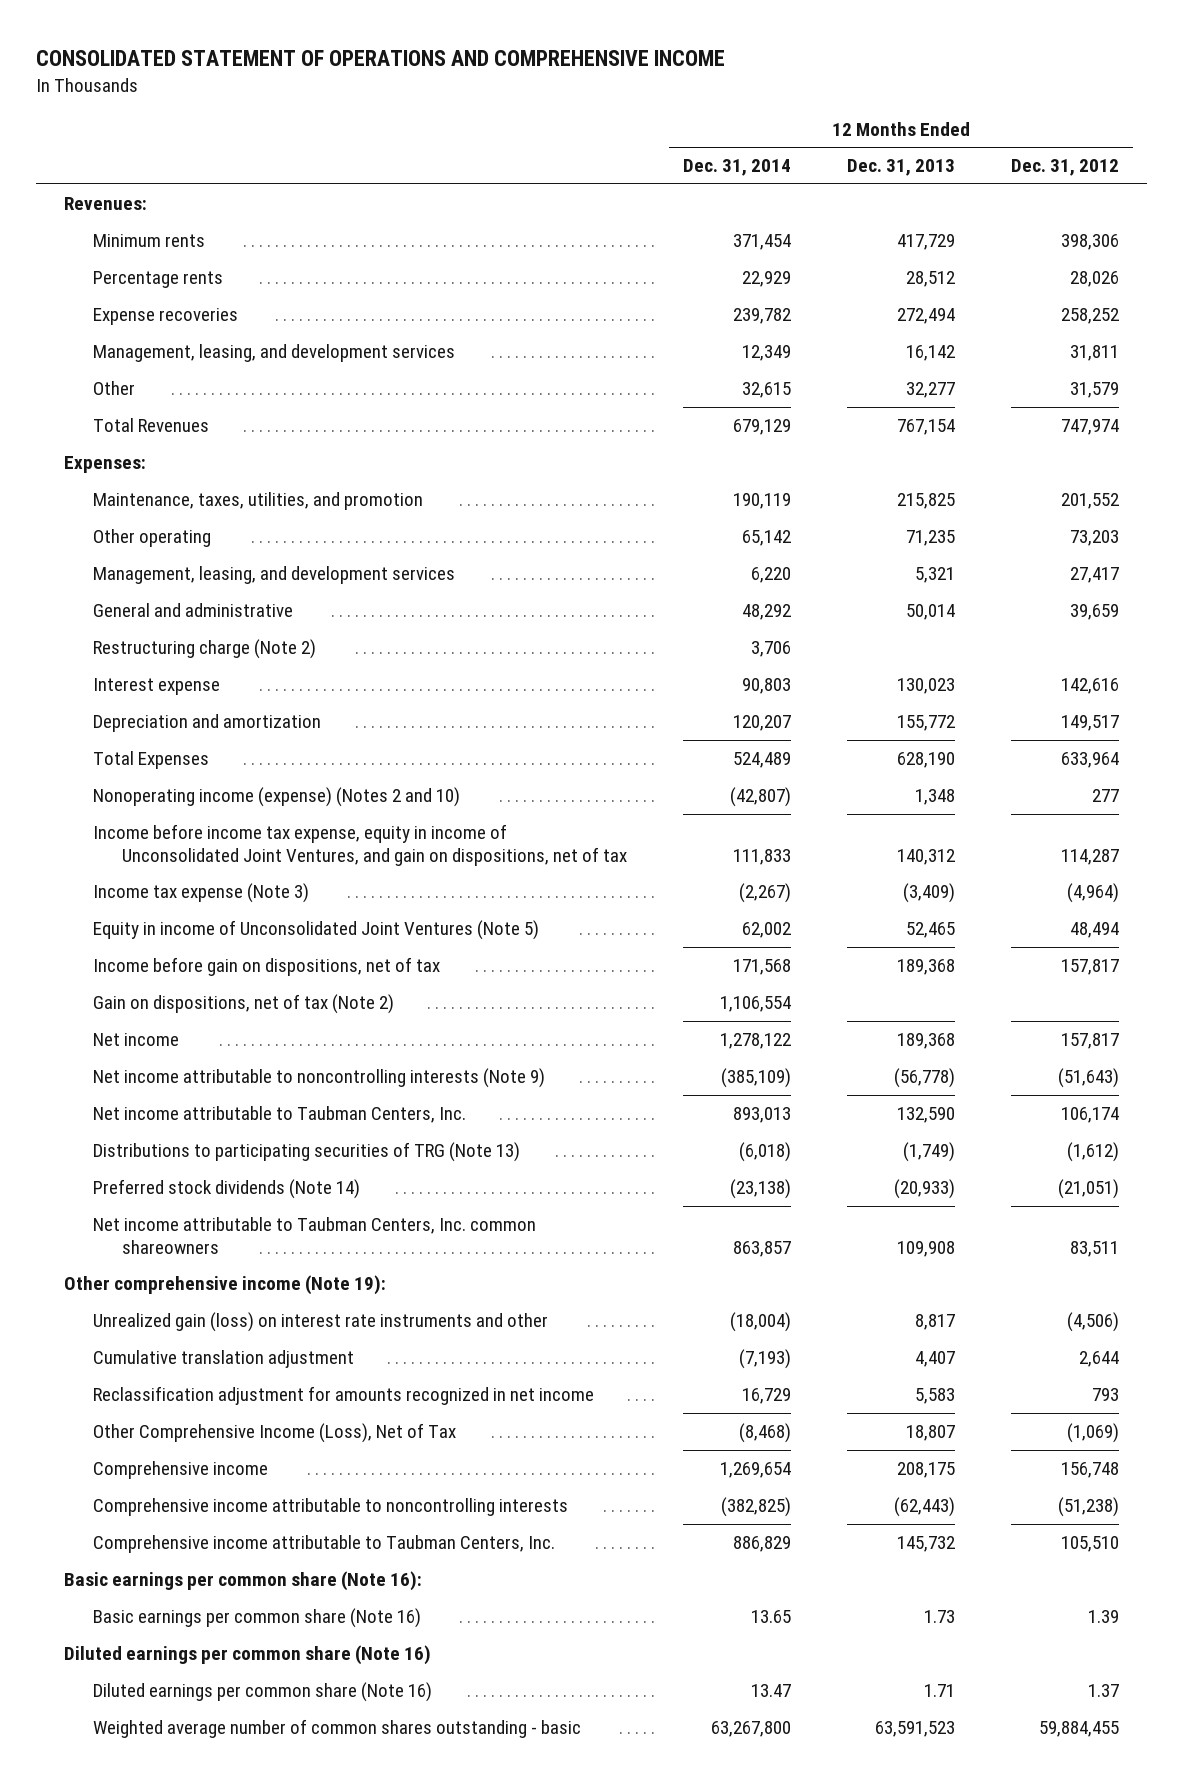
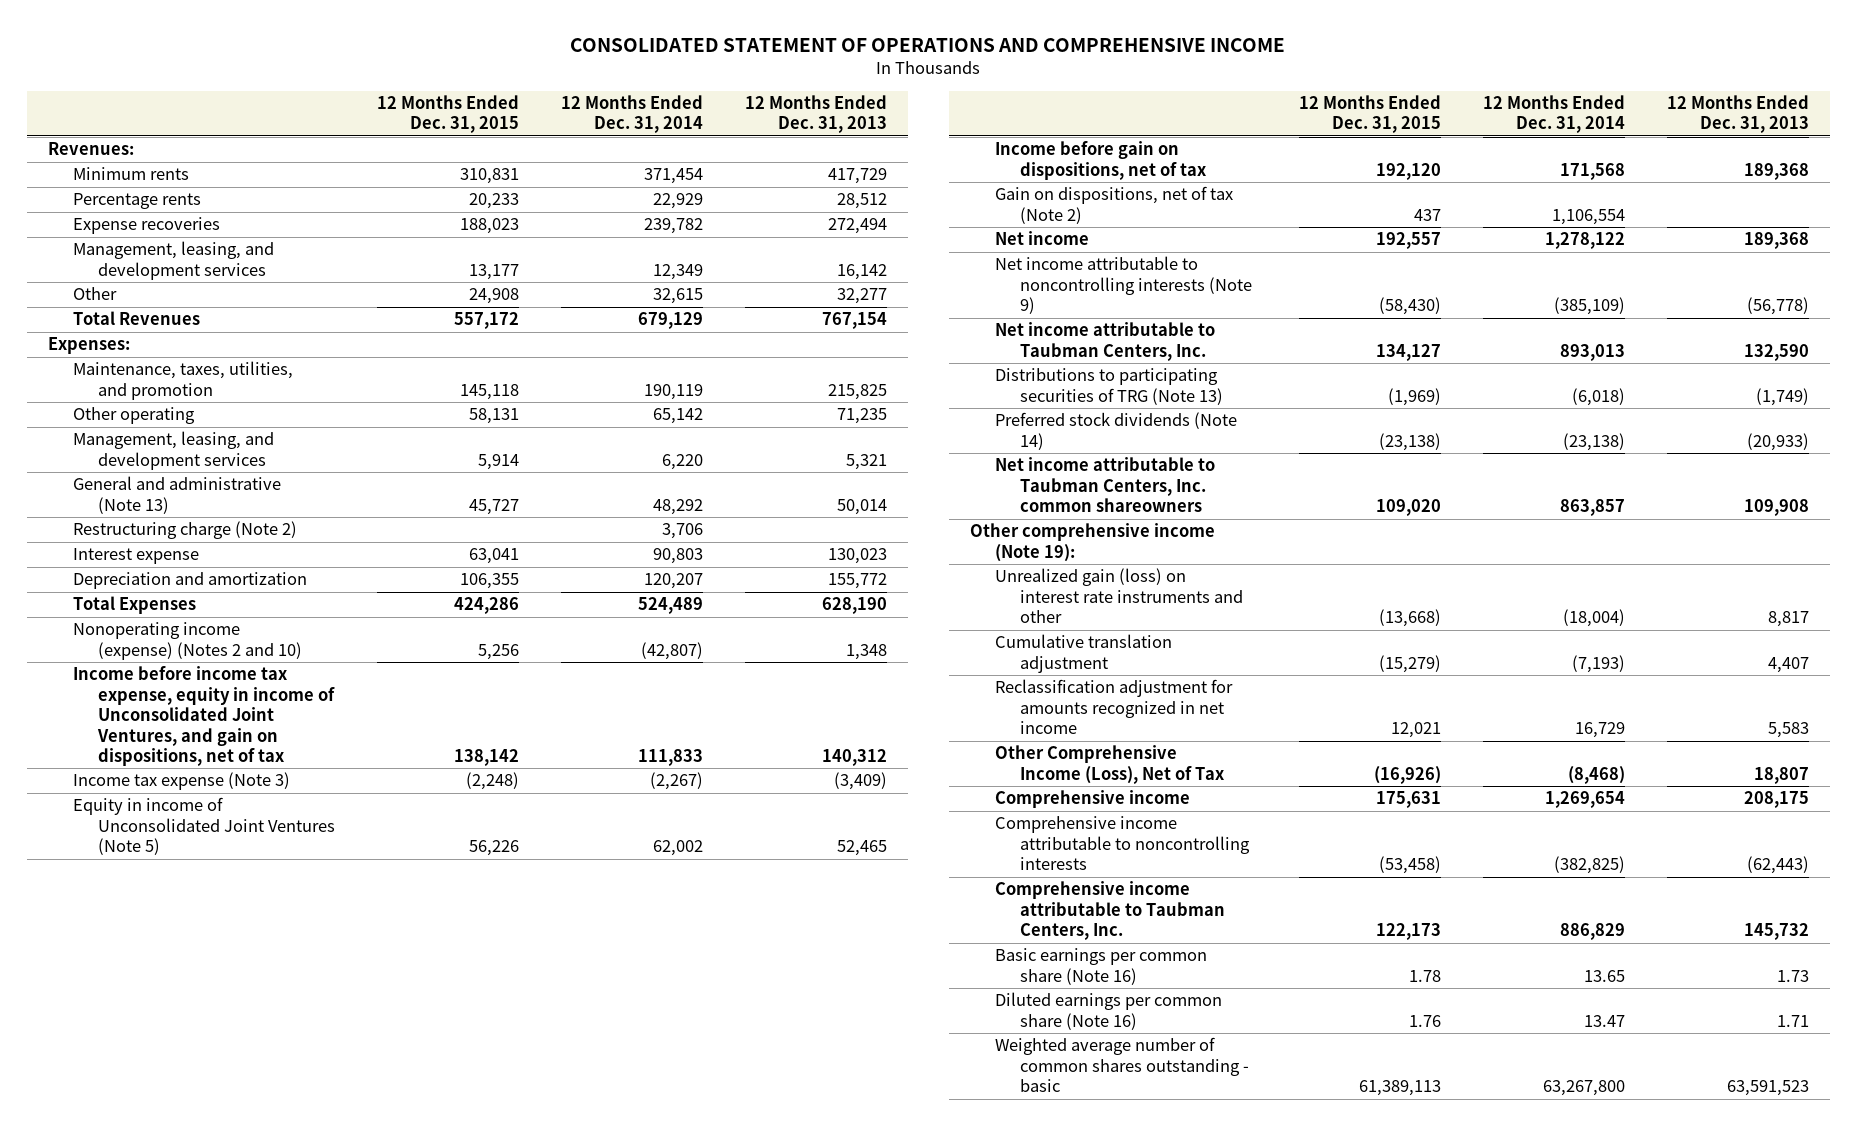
[1011,159,1120,177] Dec. 31, 2012 -> none
none -> [376,95,519,134] 12 Months Ended Dec. 31, 2015
[93,603,294,618] General and administrative -> [72,476,281,514] General and administrative (Note 13)
[64,1571,423,1592] Basic earnings per common share (Note 16): -> none
[64,1645,432,1666] Diluted earnings per common share (Note 16) -> none

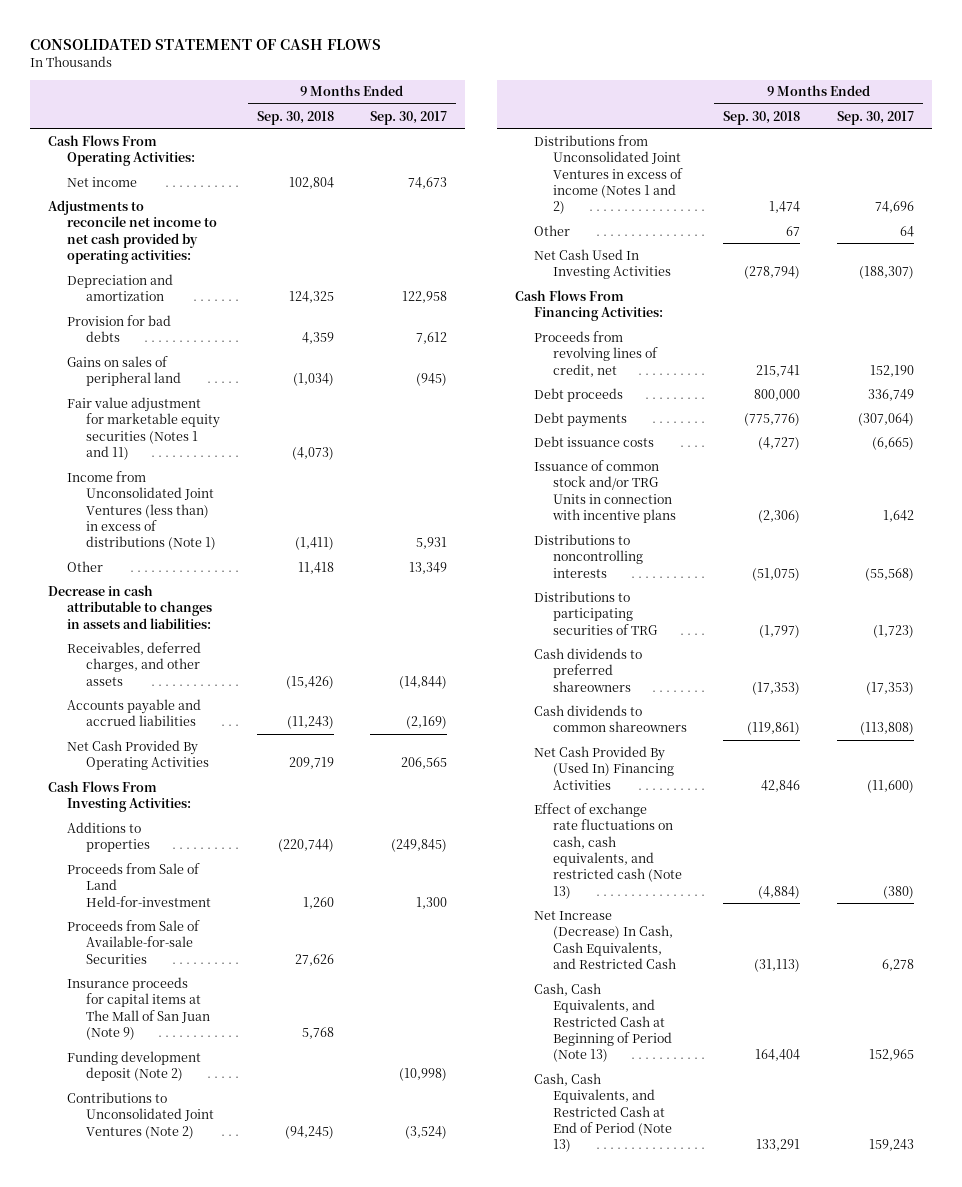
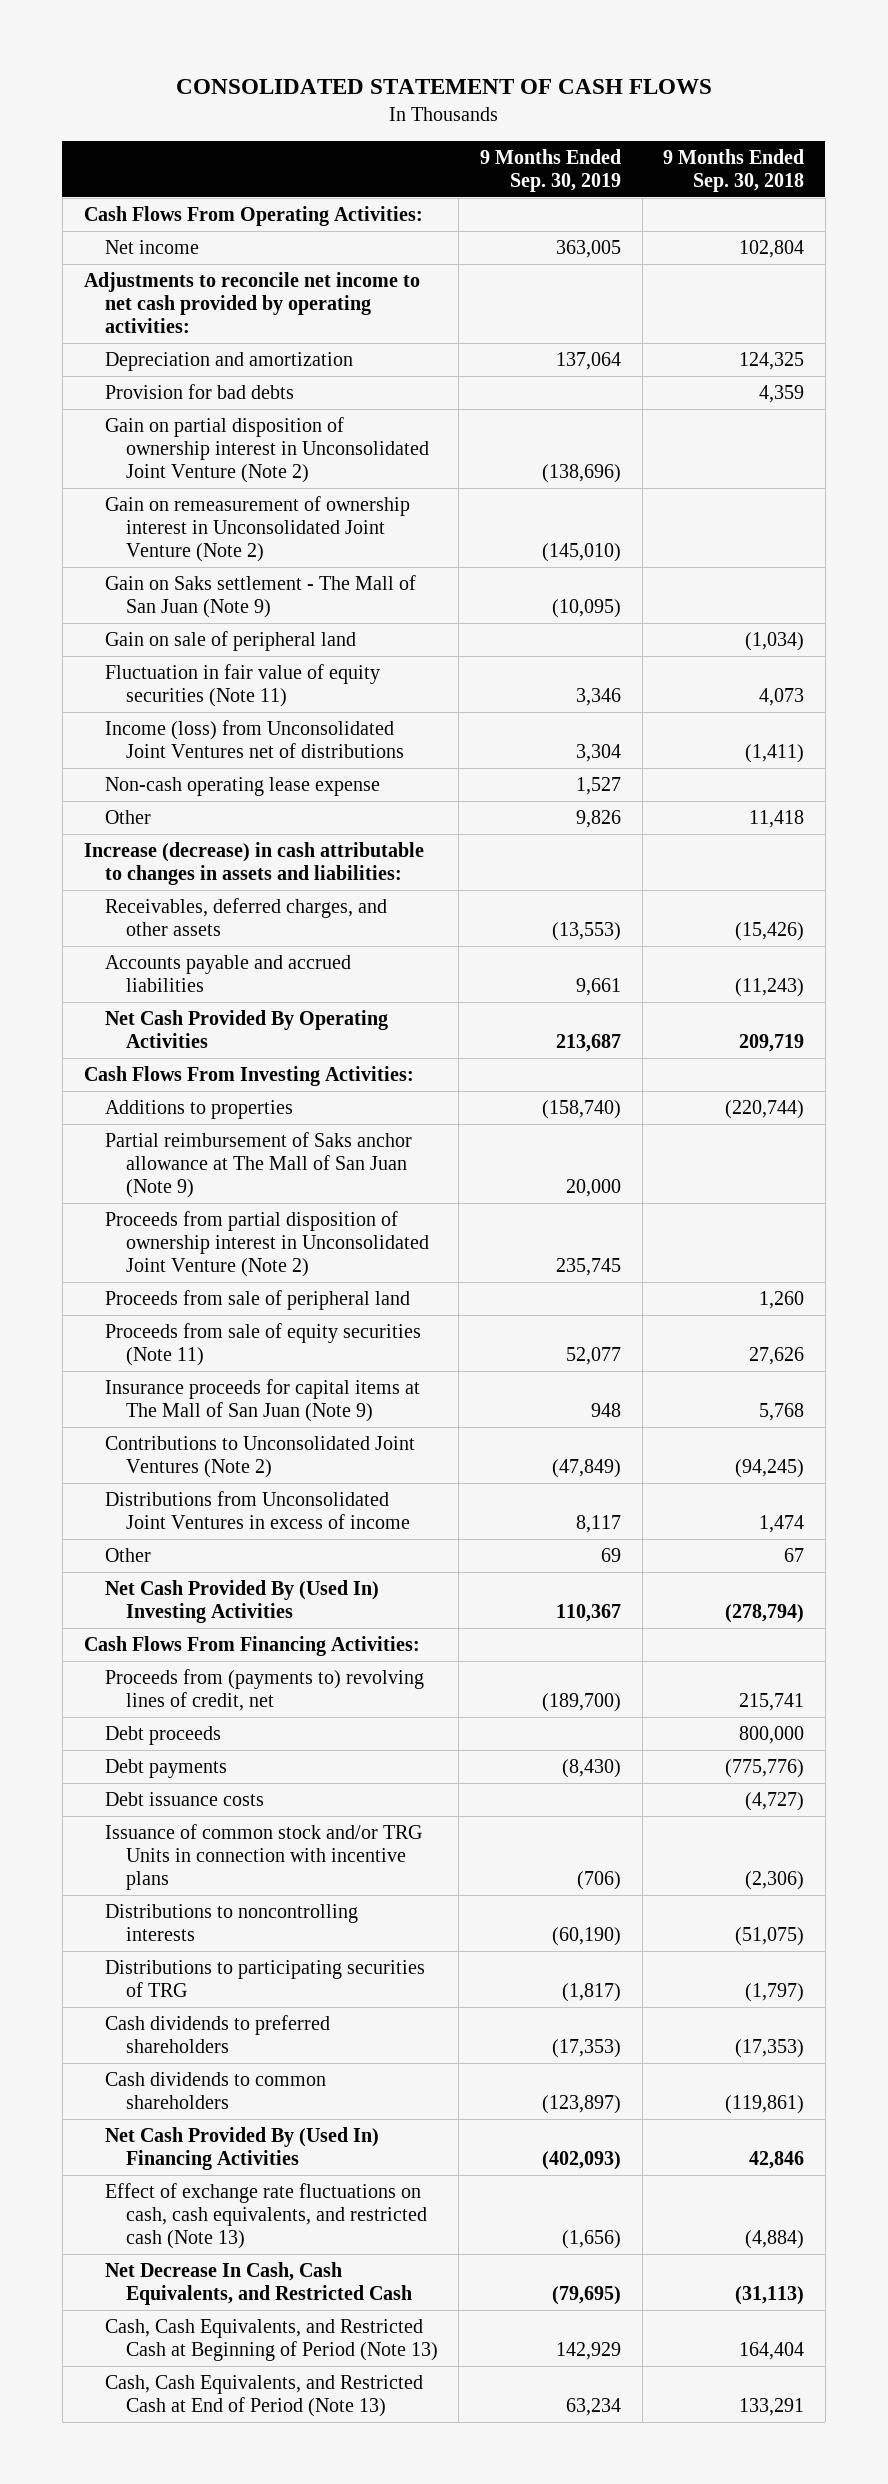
[370,110,448,125] Sep. 30, 2017 -> none
none -> [480,148,622,192] 9 Months Ended Sep. 30, 2019
[67,396,221,461] Fair value adjustment for marketable equity securities (Notes 1 and 11) -> none
none -> [104,417,429,484] Gain on partial disposition of ownership interest in Unconsolidated Joint Venture (Note 2)
none -> [104,496,410,563] Gain on remeasurement of ownership interest in Unconsolidated Joint Venture (Note 2)
none -> [104,575,416,619] Gain on Saks settlement - The Mall of San Juan (Note 9)
[67,355,182,387] Gains on sales of peripheral land -> [104,631,356,652] Gain on sale of peripheral land
none -> [104,664,380,708] Fluctuation in fair value of equity securities (Note 11)
[67,470,217,551] Income from Unconsolidated Joint Ventures (less than) in excess of distributions (Note 1) -> [104,720,404,759] Income (loss) from Unconsolidated Joint Ventures net of distributions
none -> [104,777,380,797] Non-cash operating lease expense
[48,584,213,629] Decrease in cash attributable to changes in assets and liabilities: -> [83,842,424,886] Increase (decrease) in cash attributable to changes in assets and liabilities:
none -> [104,1132,412,1199] Partial reimbursement of Saks anchor allowance at The Mall of San Juan (Note 9)
none -> [104,1211,429,1278] Proceeds from partial disposition of ownership interest in Unconsolidated Joint Venture (Note 2)
[67,862,212,907] Proceeds from Sale of Land Held-for-investment -> [104,1290,410,1311] Proceeds from sale of peripheral land
[67,919,201,964] Proceeds from Sale of Available-for-sale Securities -> [104,1323,421,1367] Proceeds from sale of equity securities (Note 11)
[67,1050,202,1082] Funding development deposit (Note 2) -> none
[534,134,684,215] Distributions from Unconsolidated Joint Ventures in excess of income (Notes 1 and 2) -> [104,1491,410,1530] Distributions from Unconsolidated Joint Ventures in excess of income
[534,248,672,280] Net Cash Used In Investing Activities -> [104,1580,379,1624] Net Cash Provided By (Used In) Investing Activities
[534,330,659,377] Proceeds from revolving lines of credit, net -> [104,1669,424,1712] Proceeds from (payments to) revolving lines of credit, net
[534,647,643,692] Cash dividends to preferred shareowners -> [104,2015,330,2054] Cash dividends to preferred shareholders
[534,704,688,733] Cash dividends to common shareowners -> [104,2072,326,2110] Cash dividends to common shareholders
[534,910,677,970] Net Increase (Decrease) In Cash, Cash Equivalents, and Restricted Cash -> [104,2262,412,2306] Net Decrease In Cash, Cash Equivalents, and Restricted Cash

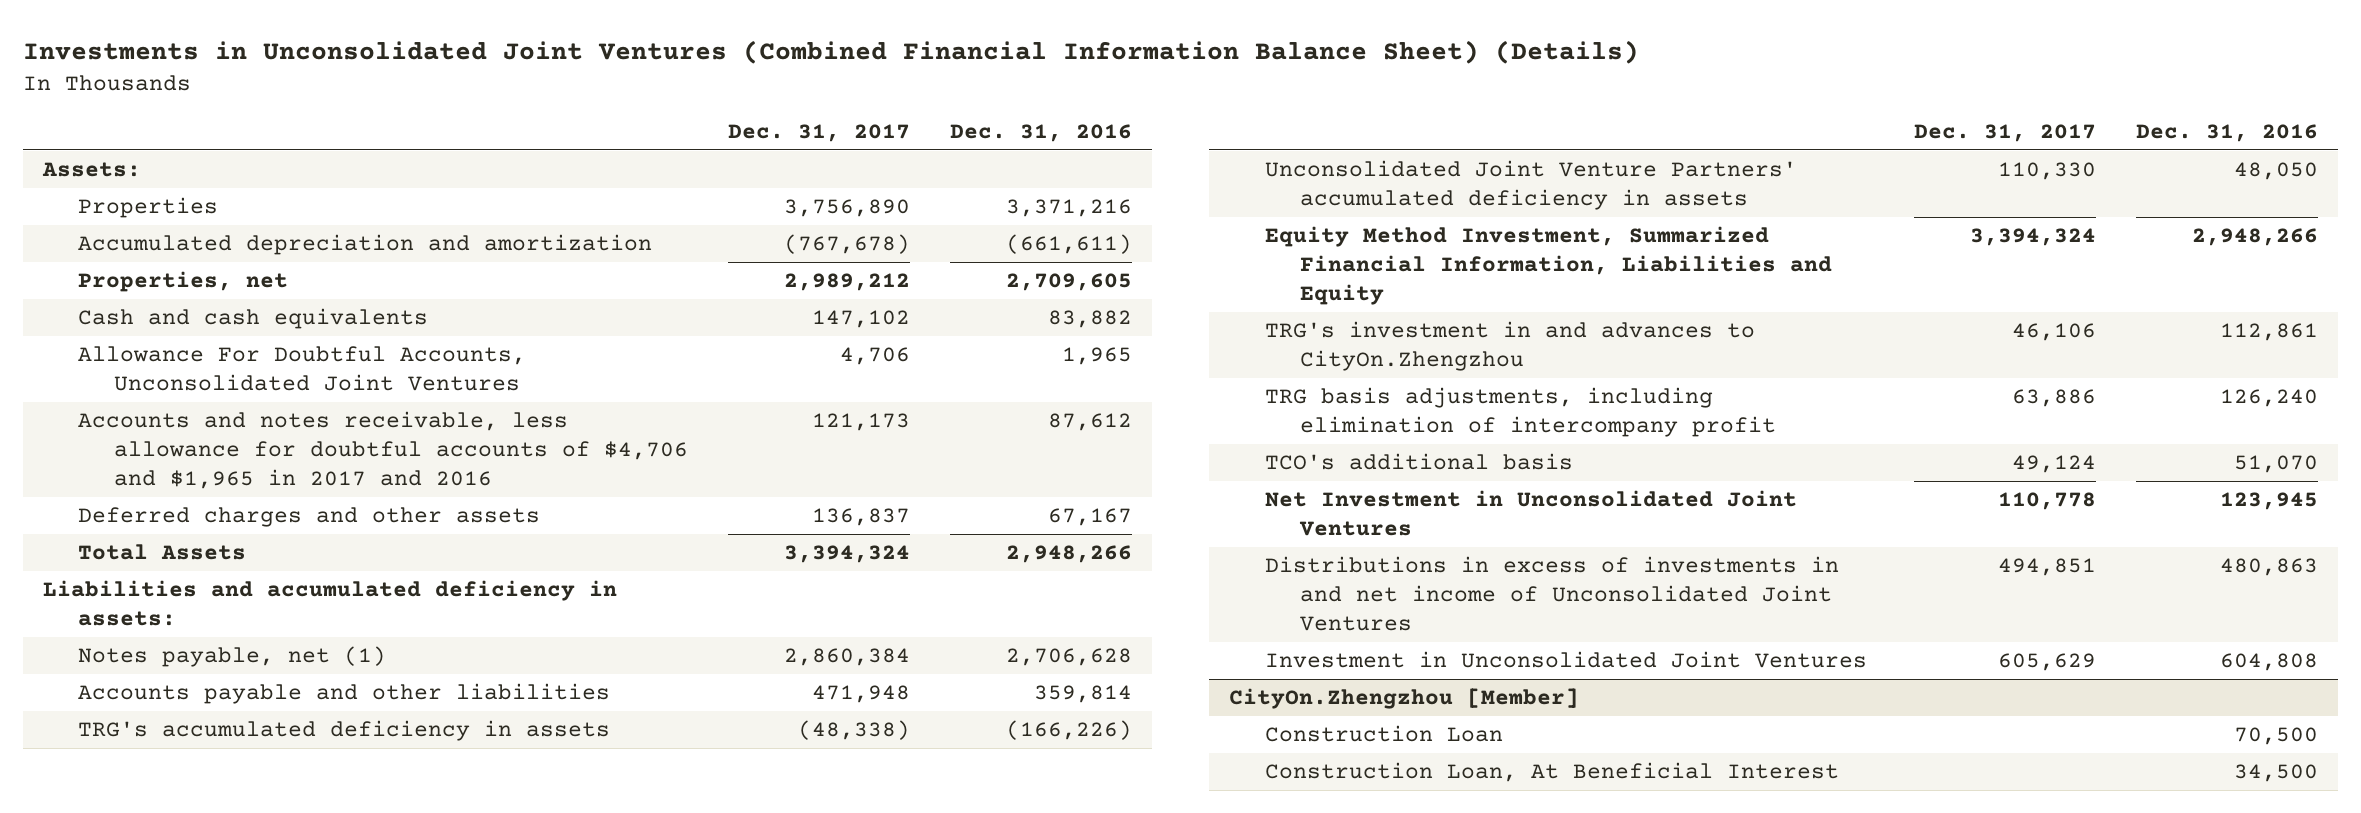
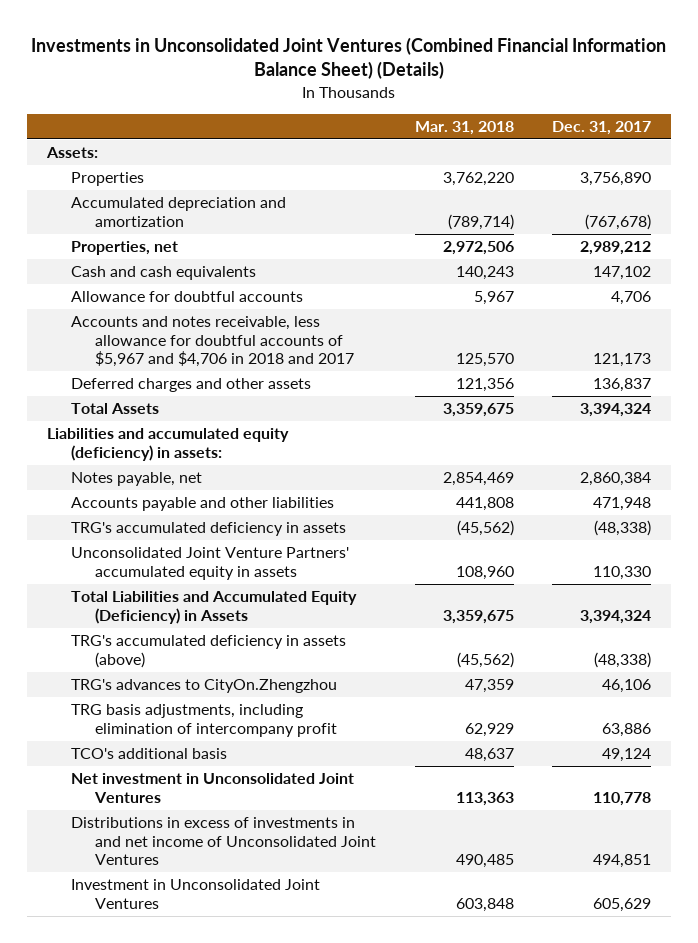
[949,123,1132,142] Dec. 31, 2016 -> none
none -> [414,120,514,135] Mar. 31, 2018
[78,346,527,392] Allowance For Doubtful Accounts, Unconsolidated Joint Ventures -> [70,291,303,303] Allowance for doubtful accounts
[78,411,688,490] Accounts and notes receivable, less allowance for doubtful accounts of $4,706 and $1,965 in 2017 and 2016 -> [70,316,354,368] Accounts and notes receivable, less allowance for doubtful accounts of $5,967 and $4,706 in 2018 and 2017
[42,580,617,627] Liabilities and accumulated deficiency in assets: -> [46,428,289,461] Liabilities and accumulated equity (deficiency) in assets:
[78,646,387,668] Notes payable, net (1) -> [70,472,202,487] Notes payable, net
[1264,160,1797,211] Unconsolidated Joint Venture Partners' accumulated deficiency in assets -> [70,547,349,580] Unconsolidated Joint Venture Partners' accumulated equity in assets
[1264,226,1833,306] Equity Method Investment, Summarized Financial Information, Liabilities and Equity -> [70,591,357,624] Total Liabilities and Accumulated Equity (Deficiency) in Assets
none -> [70,635,346,668] TRG's accumulated deficiency in assets (above)
[1264,321,1755,372] TRG's investment in and advances to CityOn.Zhengzhou -> [70,679,337,694] TRG's advances to CityOn.Zhengzhou
[1264,490,1797,537] Net Investment in Unconsolidated Joint Ventures -> [70,773,354,803] Net investment in Unconsolidated Joint Ventures
[1229,688,1580,710] CityOn.Zhengzhou [Member] -> none
[1264,725,1503,743] Construction Loan -> none
[1264,762,1839,783] Construction Loan, At Beneficial Interest -> none

